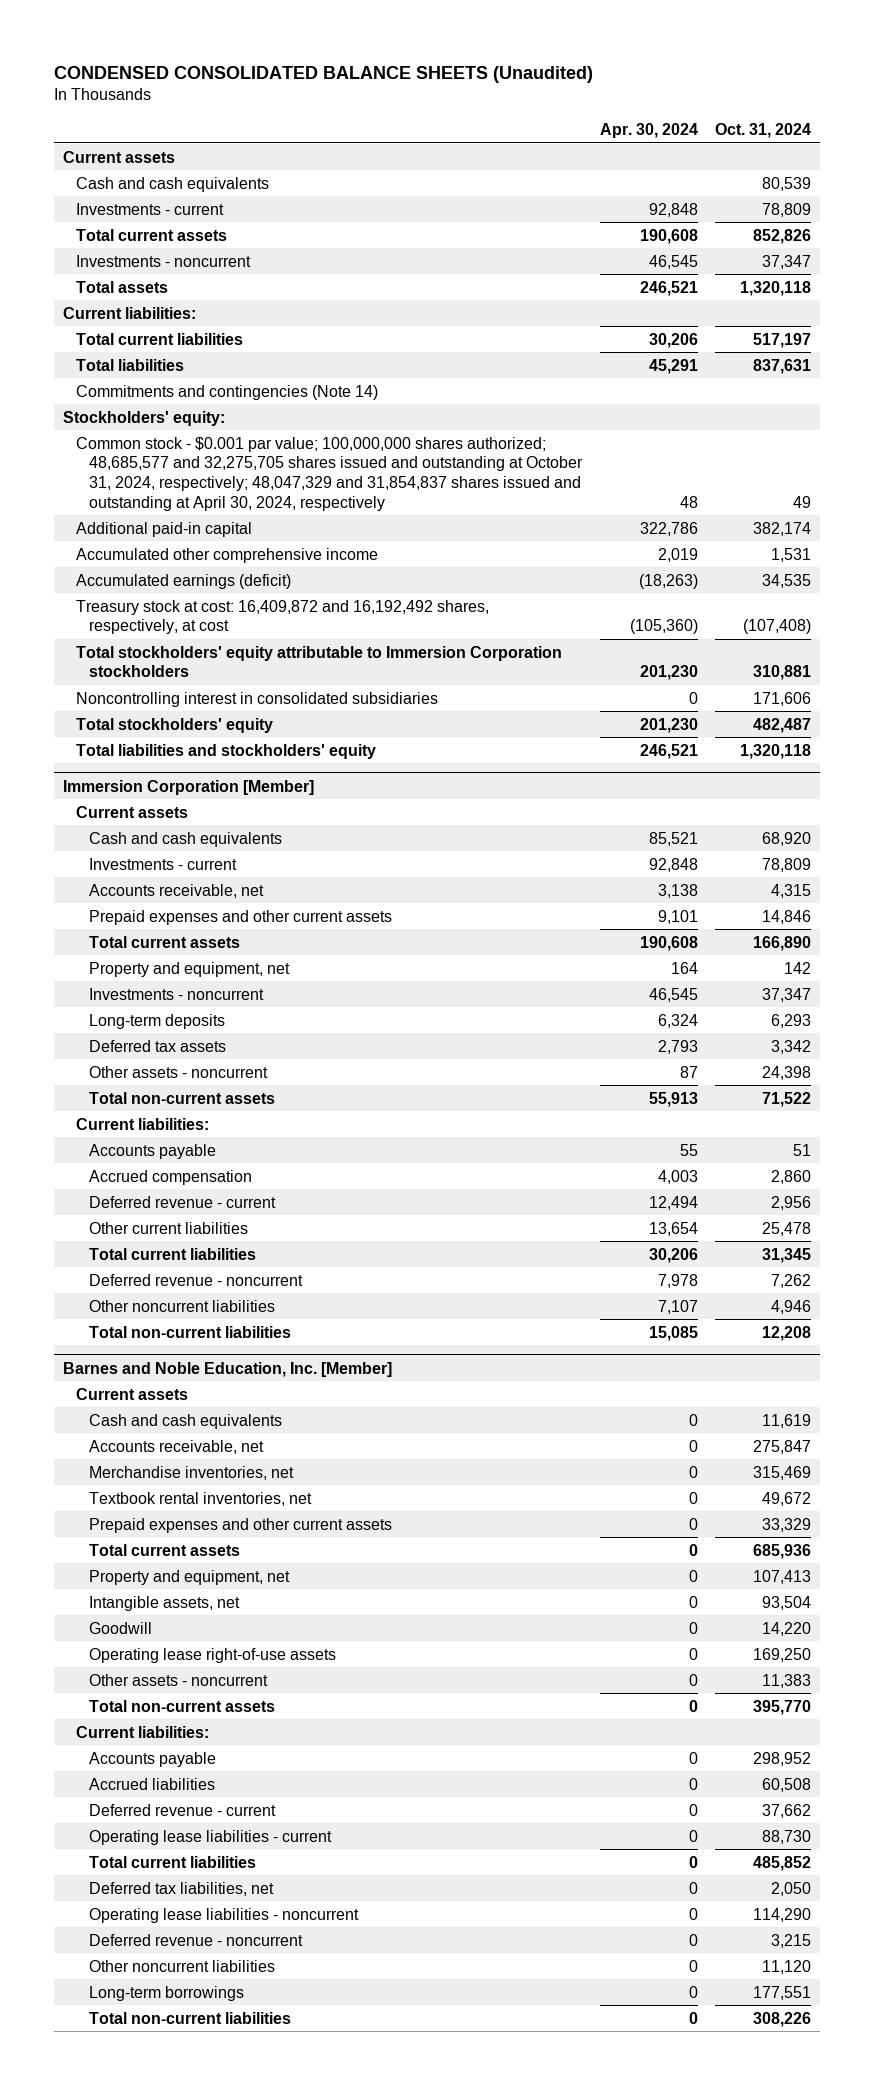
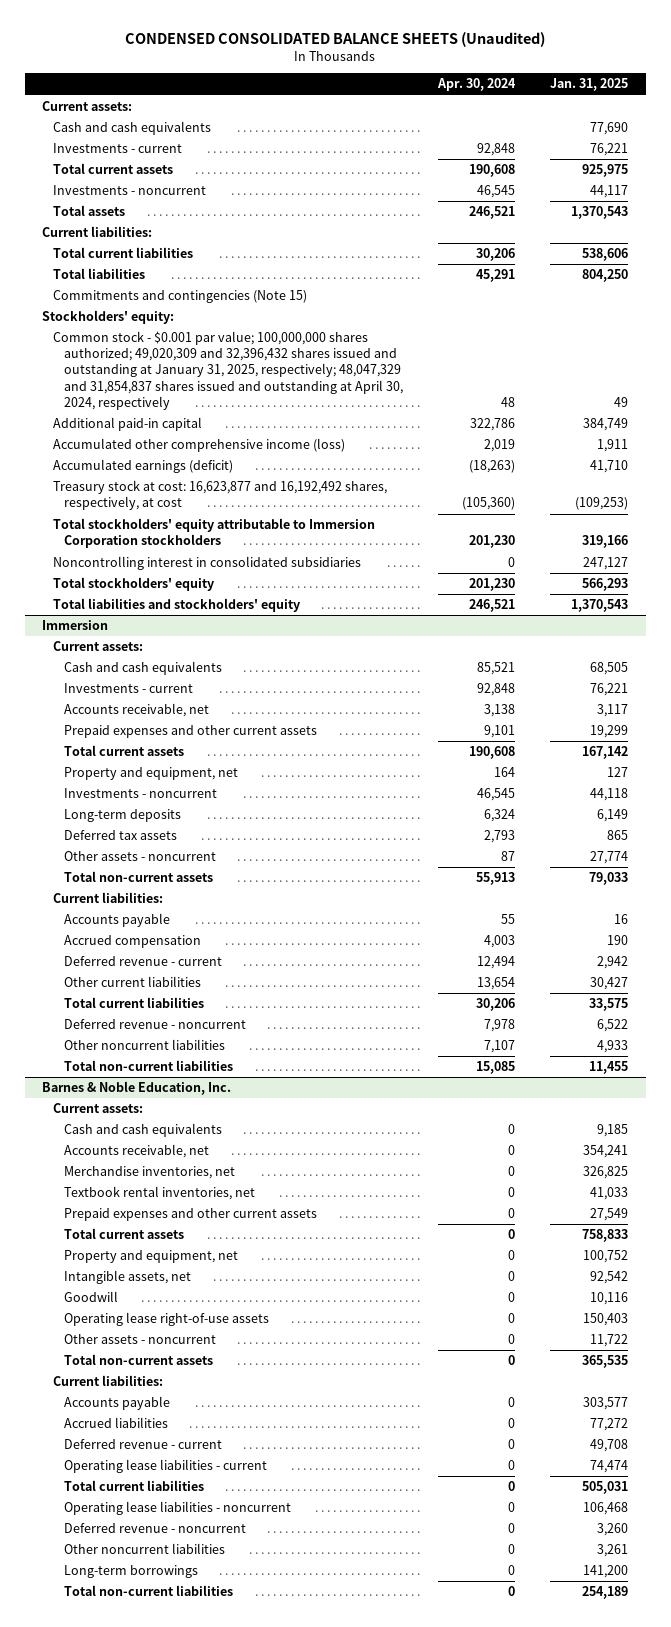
[715,122,812,138] Oct. 31, 2024 -> none
none -> [550,78,629,92] Jan. 31, 2025
[63,150,176,163] Current assets -> [42,101,133,112] Current assets:
[75,384,378,400] Commitments and contingencies (Note 14) -> [53,290,308,304] Commitments and contingencies (Note 15)
[75,436,583,511] Common stock - $0.001 par value; 100,000,000 shares authorized; 48,685,577 and 32,275,705 shares issued and outstanding at October 31, 2024, respectively; 48,047,329 and 31,854,837 shares issued and outstanding at April 30, 2024, respectively -> [53,331,403,410] Common stock - $0.001 par value; 100,000,000 shares authorized; 49,020,309 and 32,396,432 shares issued and outstanding at January 31, 2025, respectively; 48,047,329 and 31,854,837 shares issued and outstanding at April 30, 2024, respectively
[75,547,378,563] Accumulated other comprehensive income -> [53,438,346,453] Accumulated other comprehensive income (loss)
[75,599,489,635] Treasury stock at cost: 16,409,872 and 16,192,492 shares, respectively, at cost -> [53,480,388,511] Treasury stock at cost: 16,623,877 and 16,192,492 shares, respectively, at cost
[63,779,315,795] Immersion Corporation [Member] -> [42,620,109,631] Immersion
[75,805,188,818] Current assets -> [53,641,144,652] Current assets:
[63,1361,393,1377] Barnes and Noble Education, Inc. [Member] -> [42,1081,232,1096] Barnes & Noble Education, Inc.
[75,1387,188,1400] Current assets -> [53,1103,144,1114] Current assets:
[88,1881,274,1896] Deferred tax liabilities, net -> none

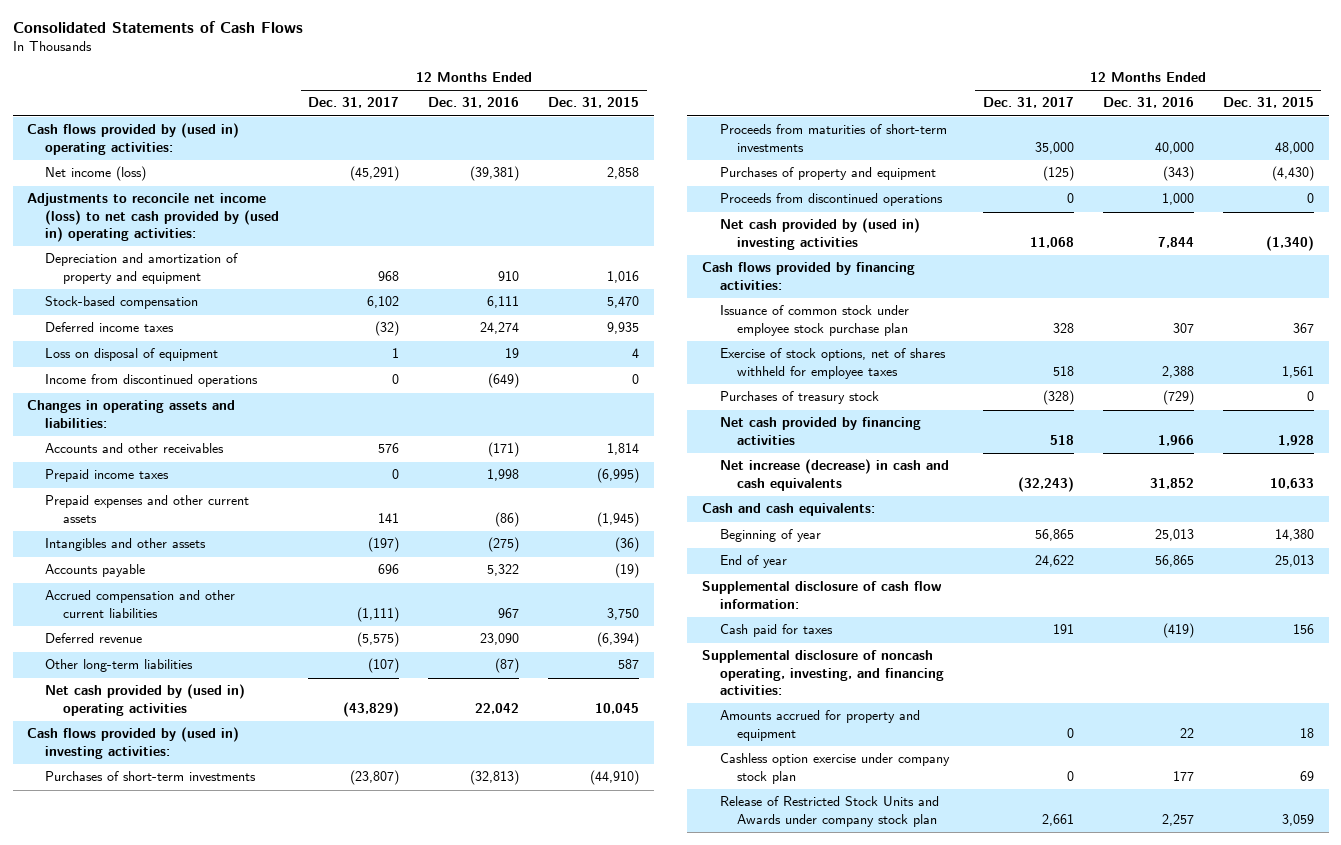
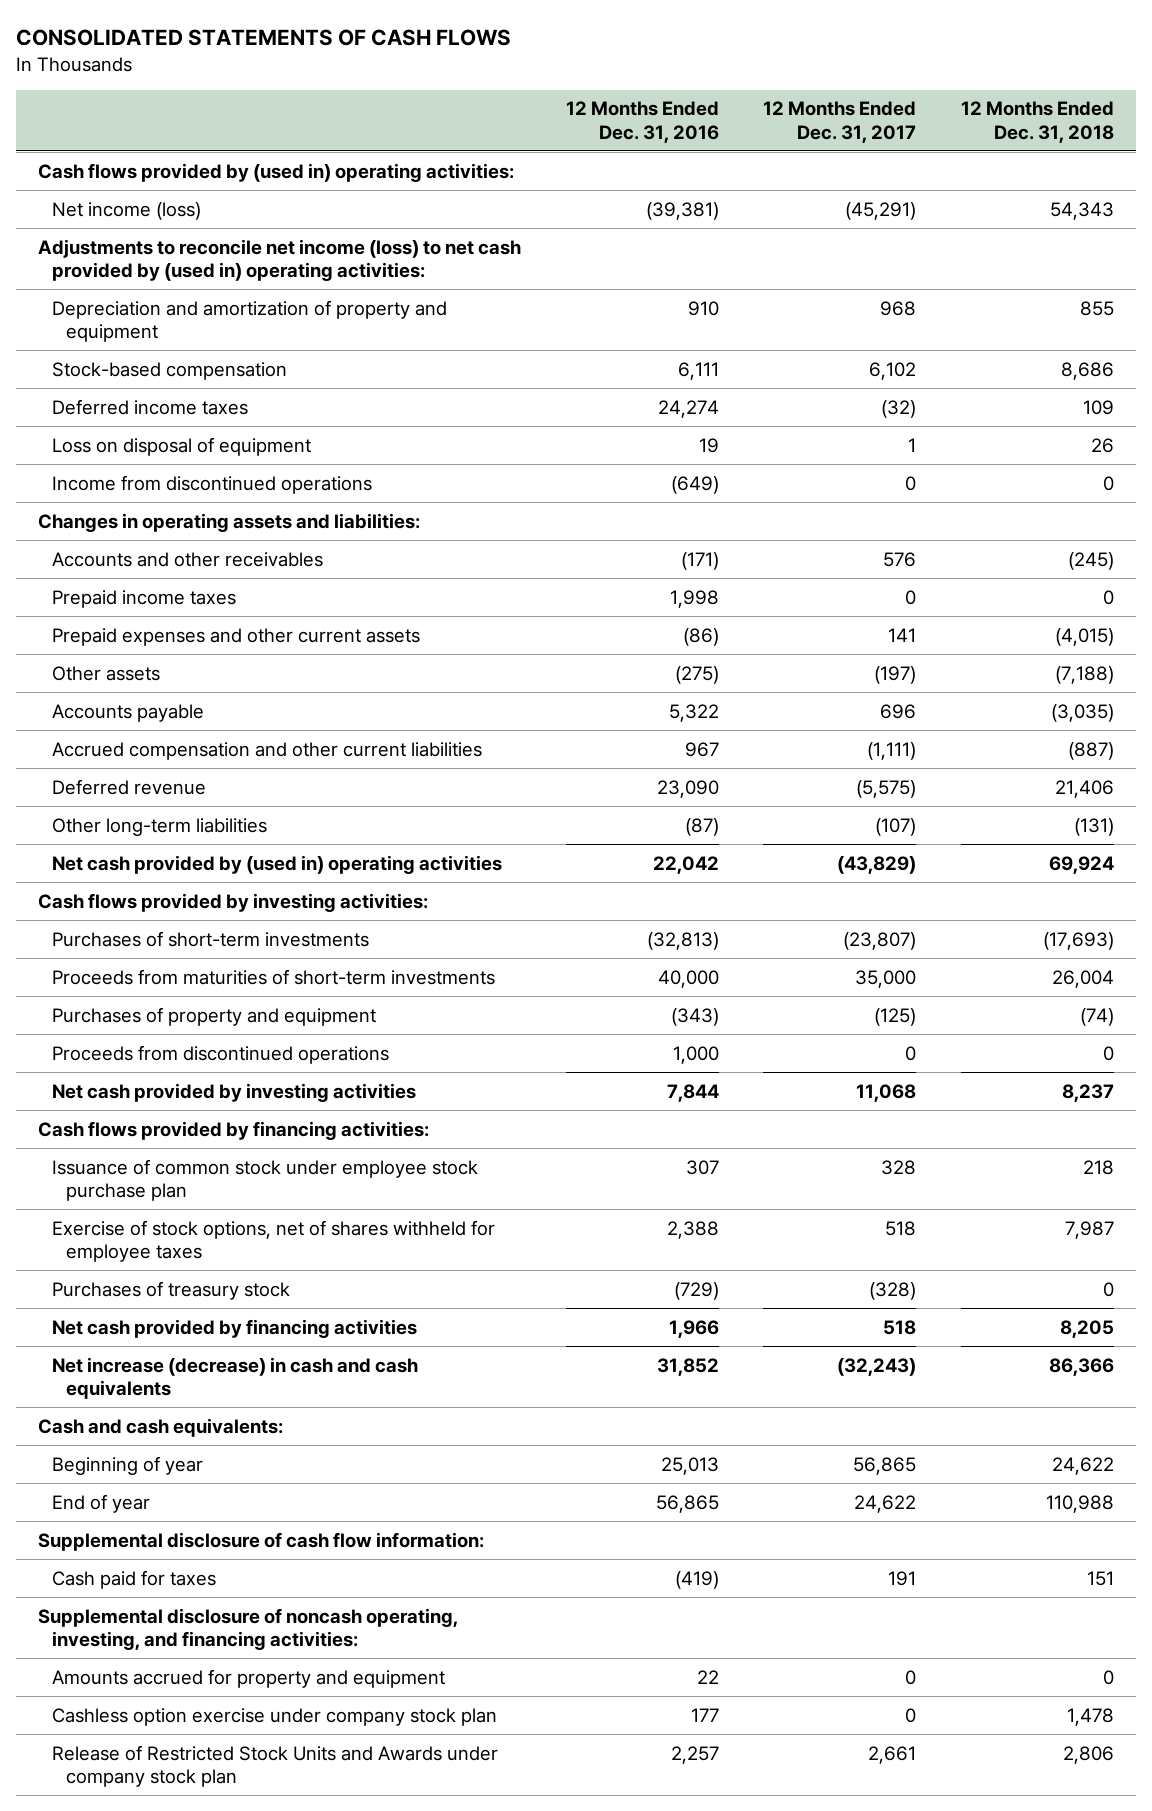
[12,21,303,34] Consolidated Statements of Cash Flows -> [15,29,511,47] CONSOLIDATED STATEMENTS OF CASH FLOWS
[548,97,640,109] Dec. 31, 2015 -> none
none -> [960,101,1114,143] 12 Months Ended Dec. 31, 2018
[44,538,206,552] Intangibles and other assets -> [51,665,160,681] Other assets
[27,727,240,759] Cash flows provided by (used in) investing activities: -> [38,892,429,912] Cash flows provided by investing activities:
[719,218,920,250] Net cash provided by (used in) investing activities -> [51,1082,416,1102] Net cash provided by investing activities

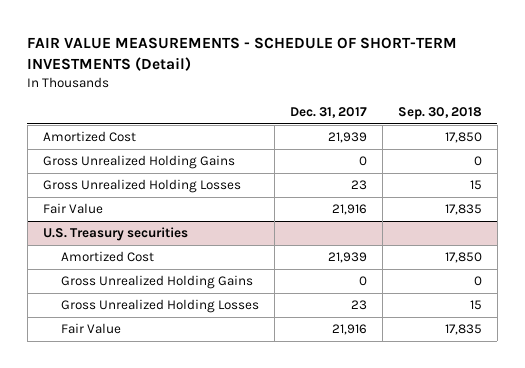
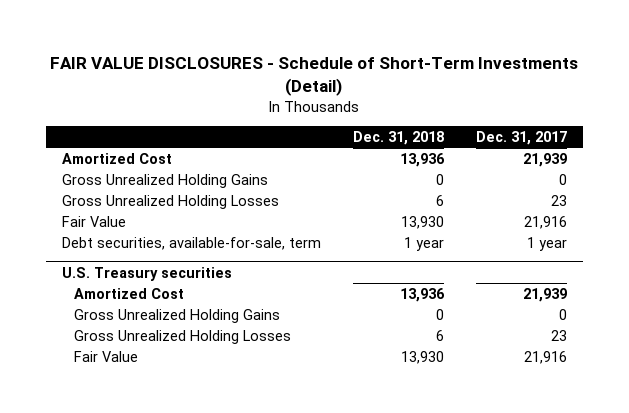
[27,37,458,71] FAIR VALUE MEASUREMENTS - SCHEDULE OF SHORT-TERM INVESTMENTS (Detail) -> [50,56,579,96] FAIR VALUE DISCLOSURES - Schedule of Short-Term Investments (Detail)
[397,107,482,121] Sep. 30, 2018 -> none
none -> [352,131,444,146] Dec. 31, 2018
none -> [62,236,322,250] Debt securities, available-for-sale, term

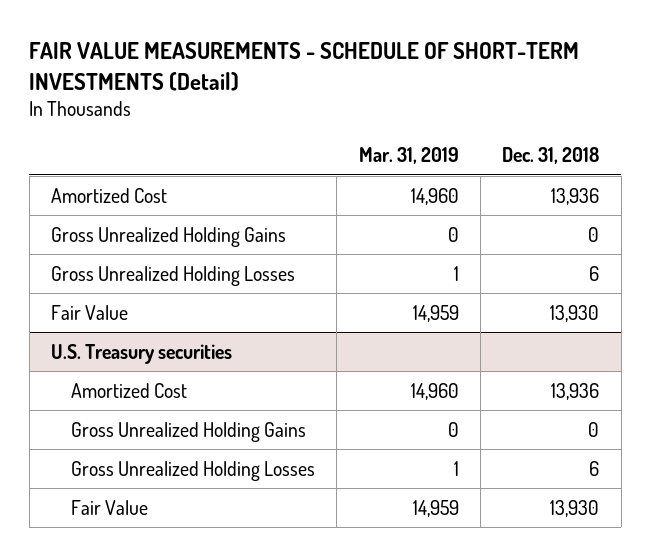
[50,56,579,96] FAIR VALUE DISCLOSURES - Schedule of Short-Term Investments (Detail) -> [29,42,580,91] FAIR VALUE MEASUREMENTS - SCHEDULE OF SHORT-TERM INVESTMENTS (Detail)
[475,131,567,146] Dec. 31, 2017 -> none
none -> [358,147,459,165] Mar. 31, 2019
[62,236,322,250] Debt securities, available-for-sale, term -> none

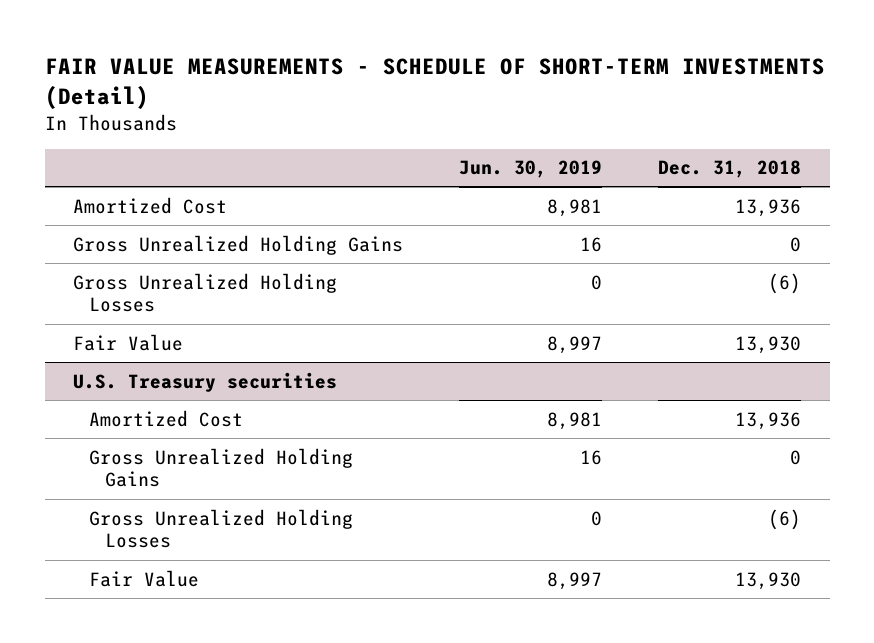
[358,147,459,165] Mar. 31, 2019 -> none
none -> [459,160,603,179] Jun. 30, 2019
[589,265,600,281] 6 -> [768,272,802,294] (6)
[589,460,600,476] 6 -> [768,508,802,530] (6)

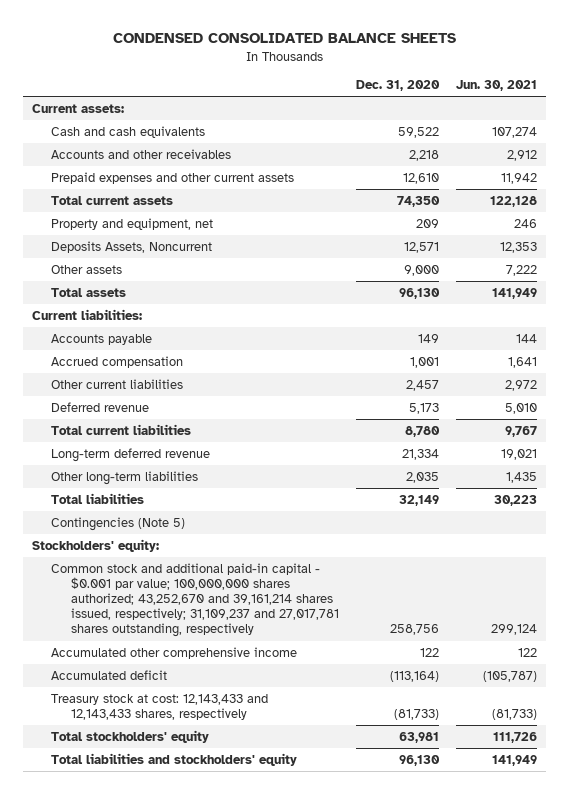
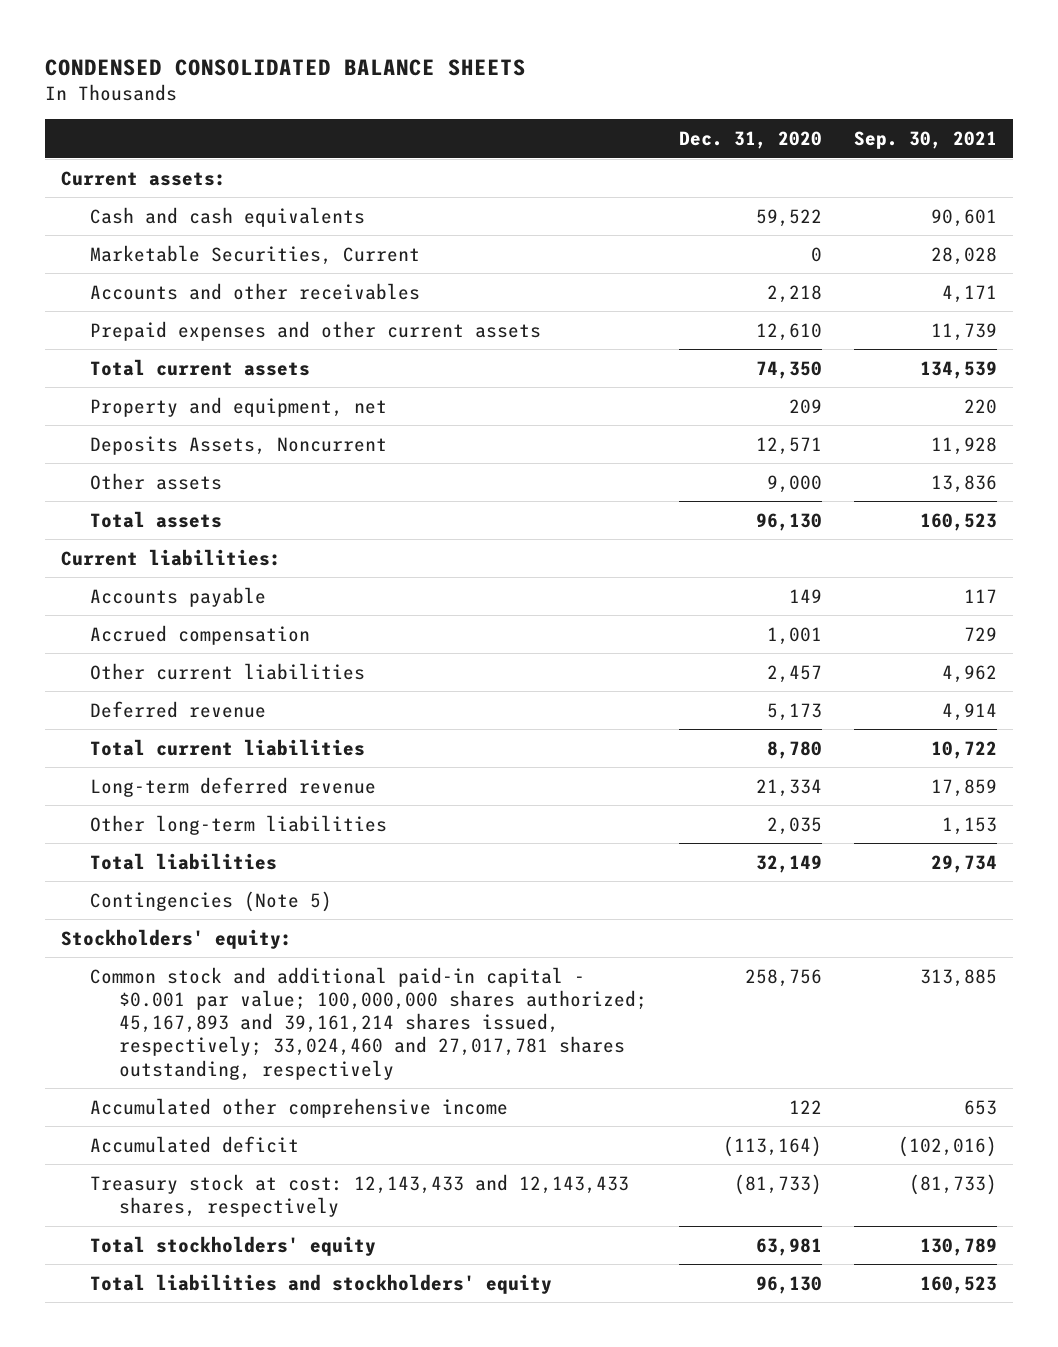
[456,80,538,92] Jun. 30, 2021 -> none
none -> [853,131,997,150] Sep. 30, 2021
none -> [90,244,421,265] Marketable Securities, Current
[51,562,339,638] Common stock and additional paid-in capital - $0.001 par value; 100,000,000 shares authorized; 43,252,670 and 39,161,214 shares issued, respectively; 31,109,237 and 27,017,781 shares outstanding, respectively -> [90,966,648,1080] Common stock and additional paid-in capital - $0.001 par value; 100,000,000 shares authorized; 45,167,893 and 39,161,214 shares issued, respectively; 33,024,460 and 27,017,781 shares outstanding, respectively

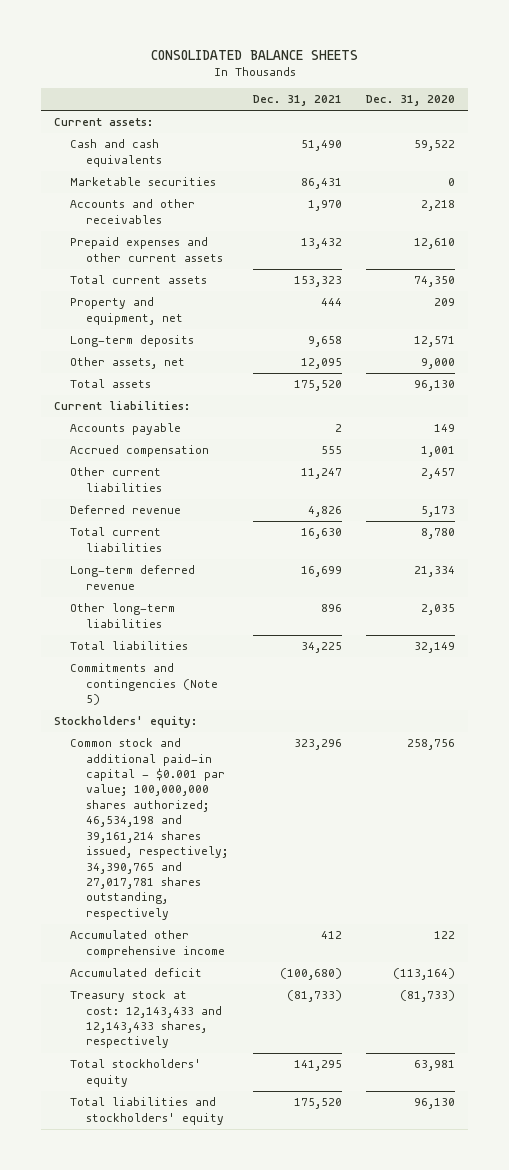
[45,58,527,76] CONDENSED CONSOLIDATED BALANCE SHEETS -> [150,49,358,60] CONSOLIDATED BALANCE SHEETS
[853,131,997,150] Sep. 30, 2021 -> none
none -> [252,95,342,107] Dec. 31, 2021
[90,244,421,265] Marketable Securities, Current -> [69,177,216,187] Marketable securities
[90,435,388,455] Deposits Assets, Noncurrent -> [69,335,194,348] Long-term deposits
[90,472,223,490] Other assets -> [69,357,185,370] Other assets, net
[90,890,333,912] Contingencies (Note 5) -> [69,663,218,706] Commitments and contingencies (Note 5)
[90,966,648,1080] Common stock and additional paid-in capital - $0.001 par value; 100,000,000 shares authorized; 45,167,893 and 39,161,214 shares issued, respectively; 33,024,460 and 27,017,781 shares outstanding, respectively -> [69,738,228,920] Common stock and additional paid-in capital - $0.001 par value; 100,000,000 shares authorized; 46,534,198 and 39,161,214 shares issued, respectively; 34,390,765 and 27,017,781 shares outstanding, respectively

